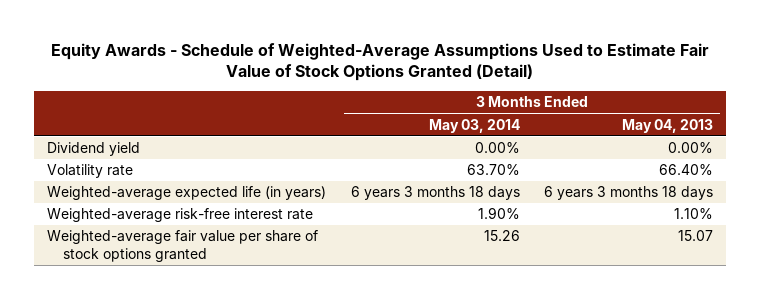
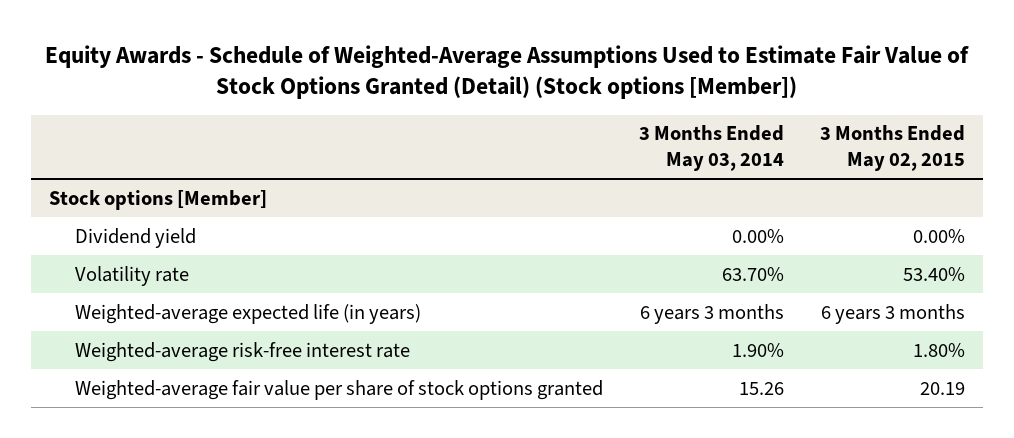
[51,42,710,82] Equity Awards - Schedule of Weighted-Average Assumptions Used to Estimate Fair Value of Stock Options Granted (Detail) -> [45,44,970,100] Equity Awards - Schedule of Weighted-Average Assumptions Used to Estimate Fair Value of Stock Options Granted (Detail) (Stock options [Member])
[622,118,714,133] May 04, 2013 -> none
none -> [820,125,966,171] 3 Months Ended May 02, 2015
none -> [49,189,268,210] Stock options [Member]
[350,186,520,201] 6 years 3 months 18 days -> [640,303,785,324] 6 years 3 months

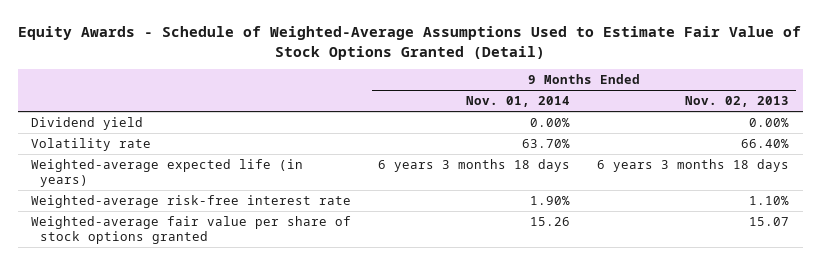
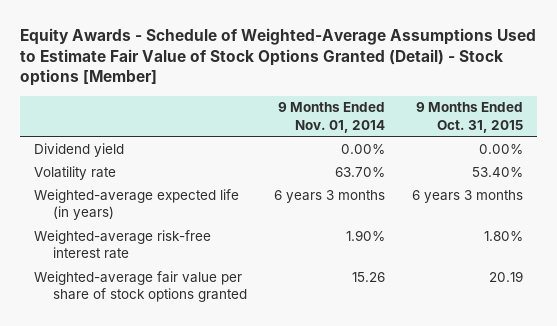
[18,26,802,60] Equity Awards - Schedule of Weighted-Average Assumptions Used to Estimate Fair Value of Stock Options Granted (Detail) -> [19,27,536,87] Equity Awards - Schedule of Weighted-Average Assumptions Used to Estimate Fair Value of Stock Options Granted (Detail) - Stock options [Member]
[685,96,790,108] Nov. 02, 2013 -> none
none -> [416,102,524,133] 9 Months Ended Oct. 31, 2015
[378,158,571,172] 6 years 3 months 18 days -> [274,189,386,203] 6 years 3 months

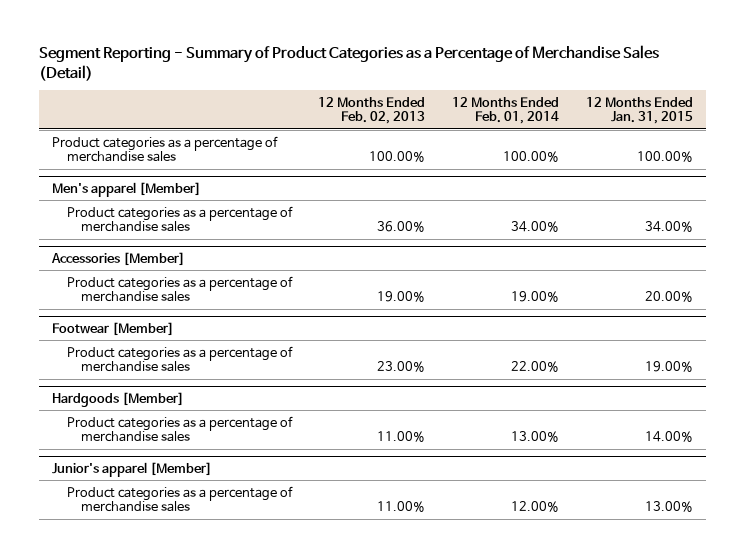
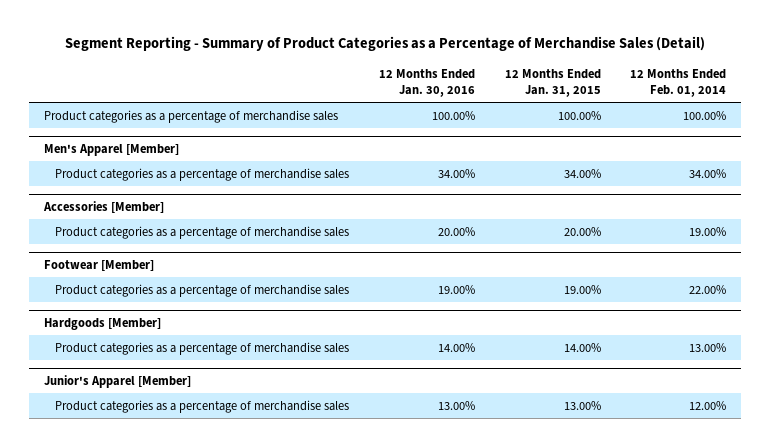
[318,96,426,125] 12 Months Ended Feb. 02, 2013 -> none
none -> [379,68,476,97] 12 Months Ended Jan. 30, 2016
[51,181,201,197] Men's apparel [Member] -> [43,143,179,156] Men's Apparel [Member]
[51,461,212,477] Junior's apparel [Member] -> [43,374,191,388] Junior's Apparel [Member]

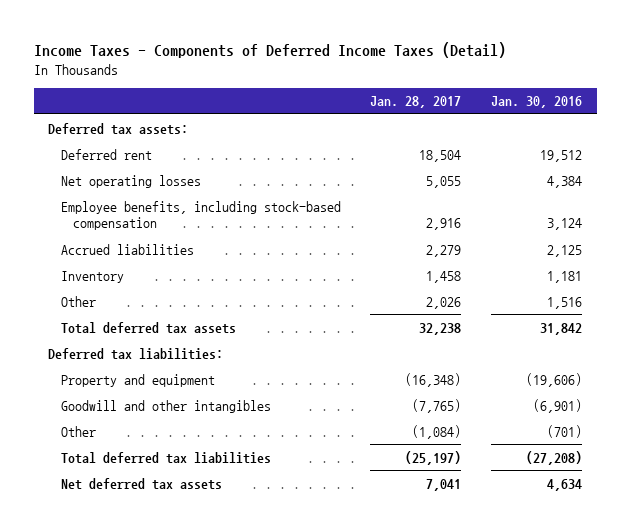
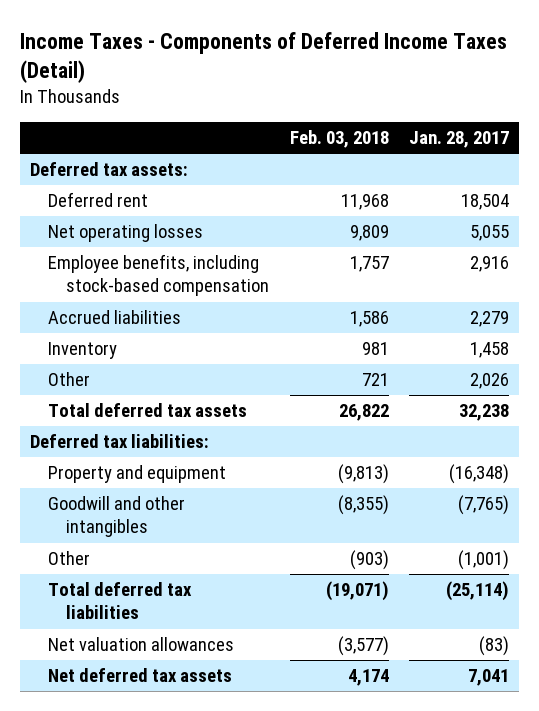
[490,96,582,109] Jan. 30, 2016 -> none
none -> [289,129,389,148] Feb. 03, 2018
[412,424,462,439] (1,084) -> [457,550,509,571] (1,001)
[405,450,462,465] (25,197) -> [445,581,509,602] (25,114)
none -> [48,637,235,652] Net valuation allowances

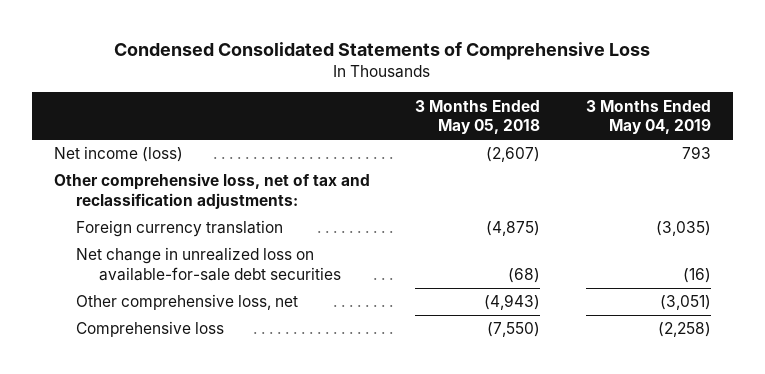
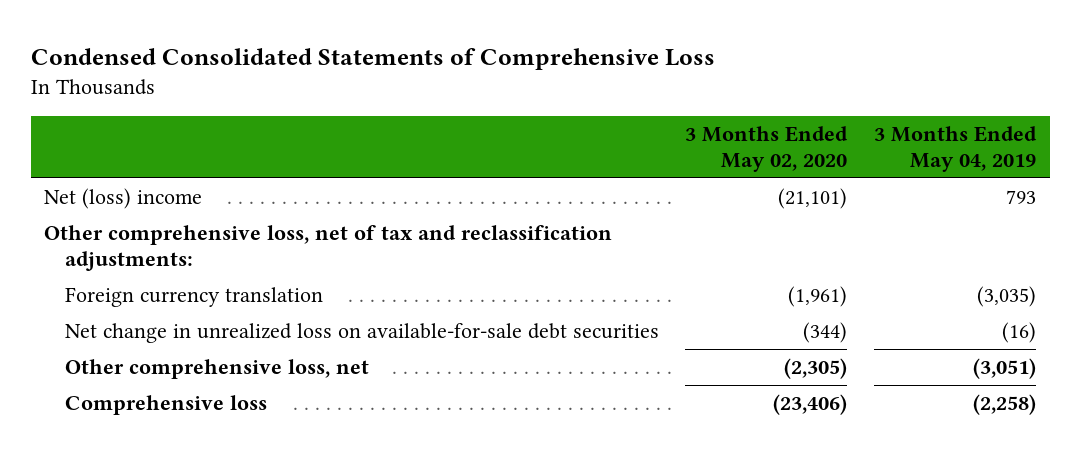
[415,99,541,135] 3 Months Ended May 05, 2018 -> none
none -> [685,125,849,172] 3 Months Ended May 02, 2020
[54,146,184,163] Net income (loss) -> [44,188,203,210] Net (loss) income

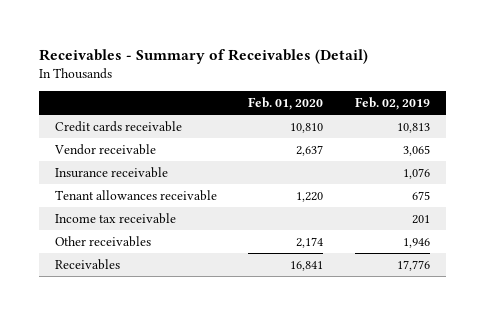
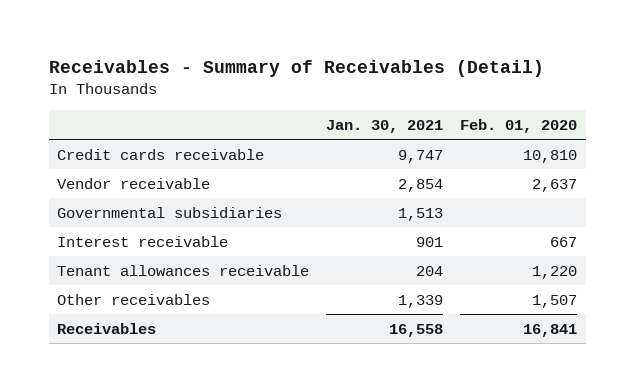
[354,97,430,111] Feb. 02, 2019 -> none
none -> [326,119,444,133] Jan. 30, 2021
[54,166,168,178] Insurance receivable -> none
none -> [57,206,283,218] Governmental subsidiaries
none -> [57,235,229,247] Interest receivable
[54,212,176,224] Income tax receivable -> none
[296,236,324,248] 2,174 -> [532,294,578,308] 1,507

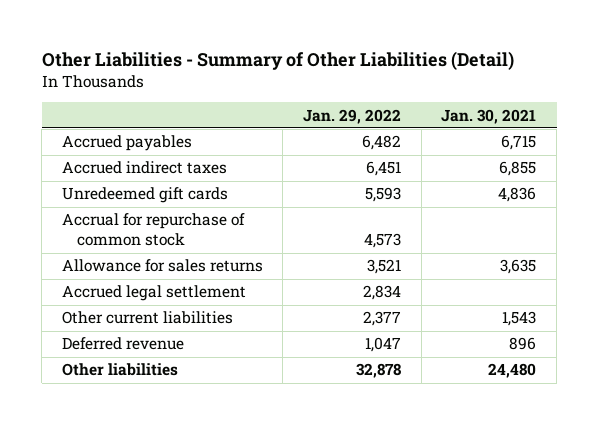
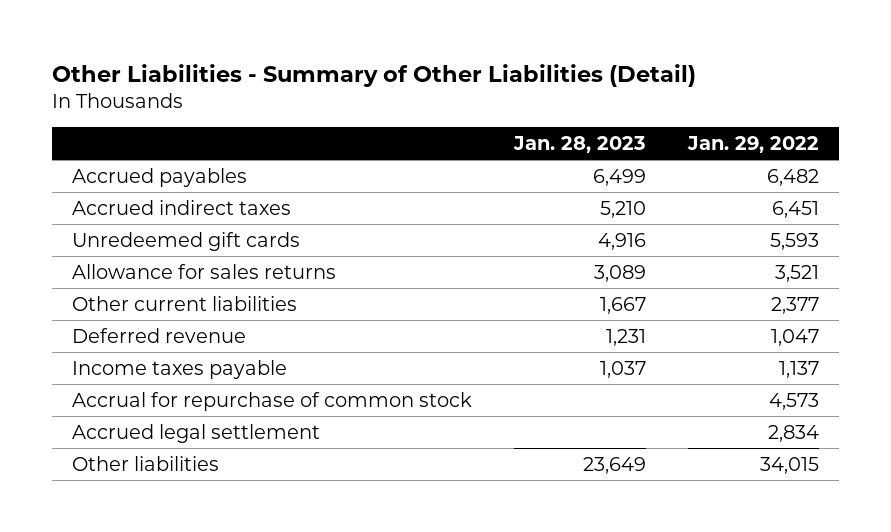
[441,108,537,124] Jan. 30, 2021 -> none
none -> [513,136,647,154] Jan. 28, 2023
none -> [72,359,288,379] Income taxes payable
[61,213,245,247] Accrual for repurchase of common stock -> [72,391,473,411] Accrual for repurchase of common stock
[61,285,246,302] Accrued legal settlement -> [72,423,321,443] Accrued legal settlement
[356,363,402,379] 32,878 -> [759,456,819,474] 34,015

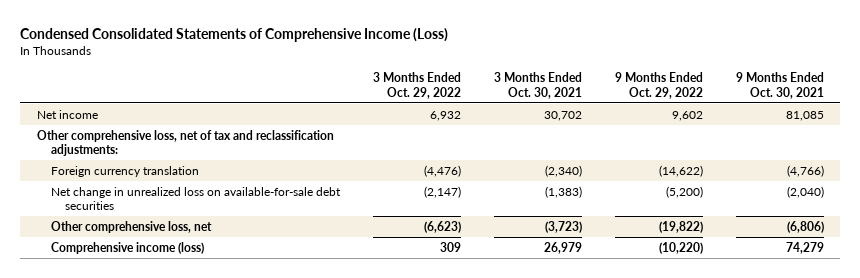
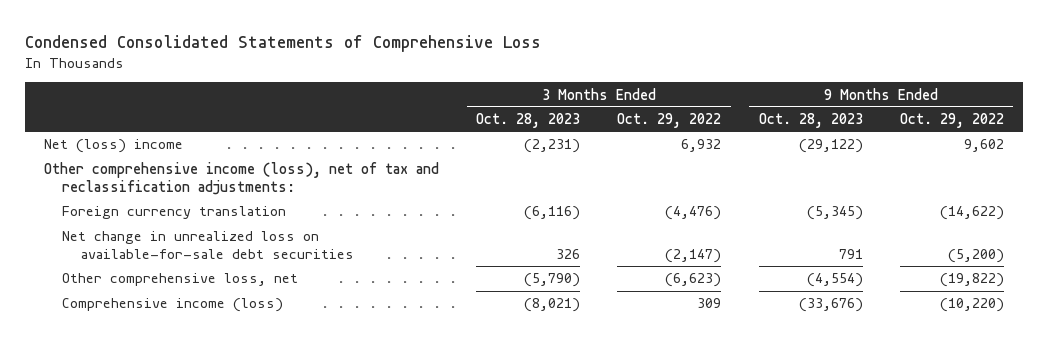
[20,27,449,42] Condensed Consolidated Statements of Comprehensive Income (Loss) -> [24,34,541,52] Condensed Consolidated Statements of Comprehensive Loss
[493,72,582,99] 3 Months Ended Oct. 30, 2021 -> none
[735,72,824,99] 9 Months Ended Oct. 30, 2021 -> none
none -> [476,113,581,129] Oct. 28, 2023
none -> [758,113,863,129] Oct. 28, 2023
[36,109,98,119] Net income -> [43,139,183,154] Net (loss) income
[36,129,334,157] Other comprehensive loss, net of tax and reclassification adjustments: -> [43,162,439,196] Other comprehensive income (loss), net of tax and reclassification adjustments:

